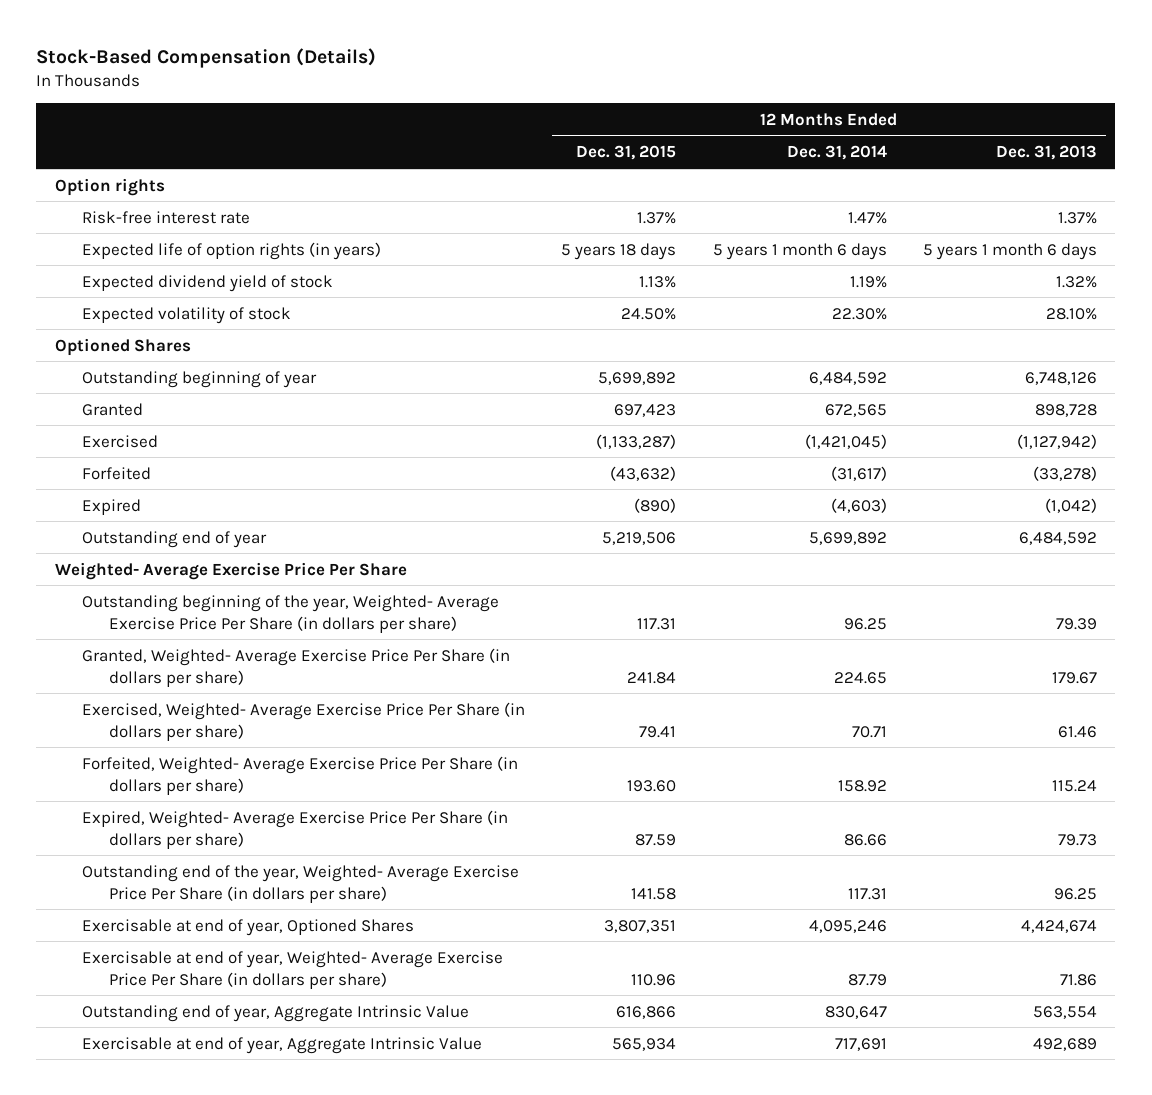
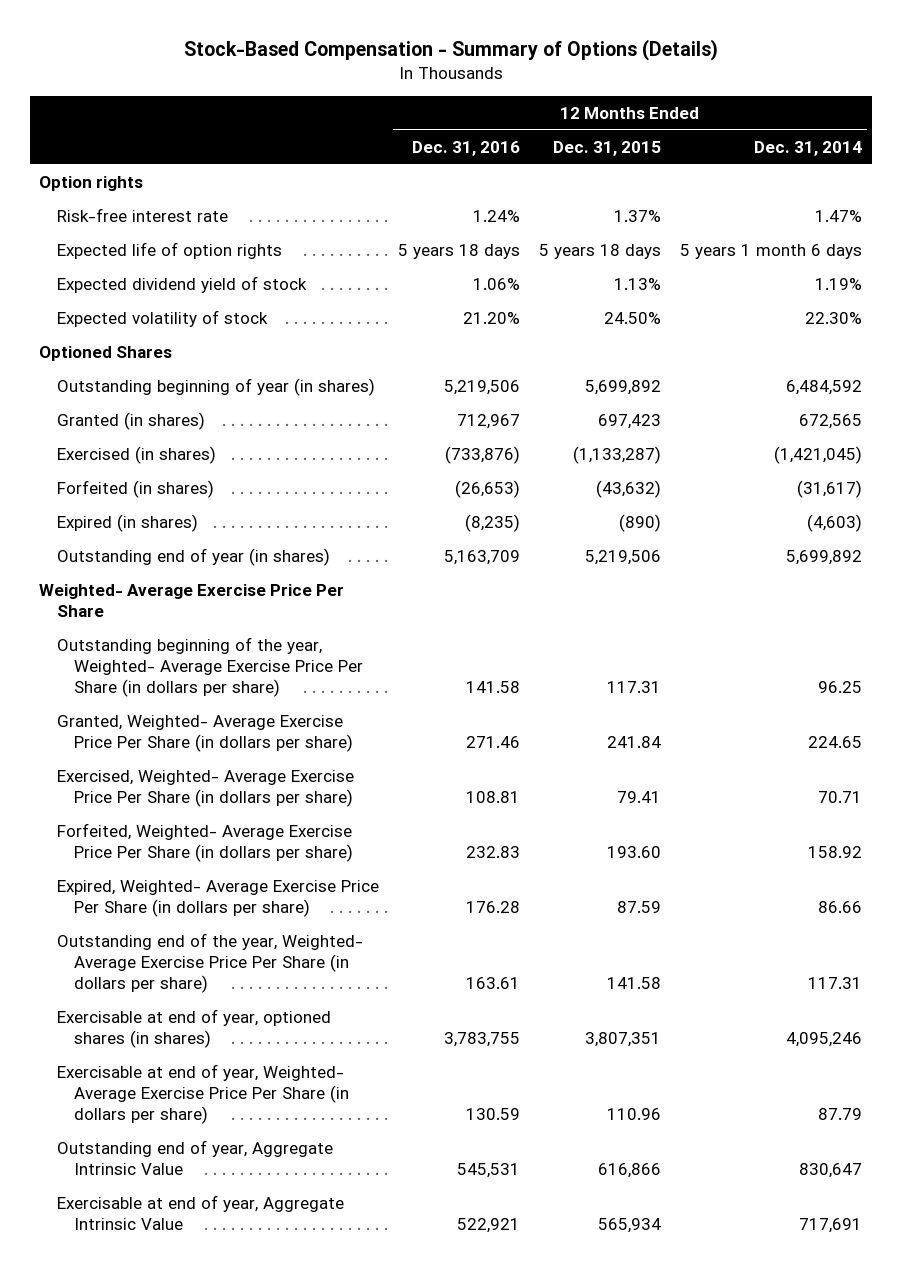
[36,48,377,69] Stock-Based Compensation (Details) -> [183,39,718,62] Stock-Based Compensation - Summary of Options (Details)
[996,145,1098,161] Dec. 31, 2013 -> none
none -> [411,140,520,156] Dec. 31, 2016
[81,241,381,260] Expected life of option rights (in years) -> [56,242,282,260] Expected life of option rights
[81,370,317,388] Outstanding beginning of year -> [56,378,375,397] Outstanding beginning of year (in shares)
[81,402,143,416] Granted -> [56,412,205,431] Granted (in shares)
[81,434,158,448] Exercised -> [56,446,216,465] Exercised (in shares)
[81,466,151,480] Forfeited -> [56,480,214,499] Forfeited (in shares)
[81,498,141,515] Expired -> [56,514,198,533] Expired (in shares)
[81,530,267,548] Outstanding end of year -> [56,548,330,567] Outstanding end of year (in shares)
[81,918,414,936] Exercisable at end of year, Optioned Shares -> [56,1009,331,1048] Exercisable at end of year, optioned shares (in shares)

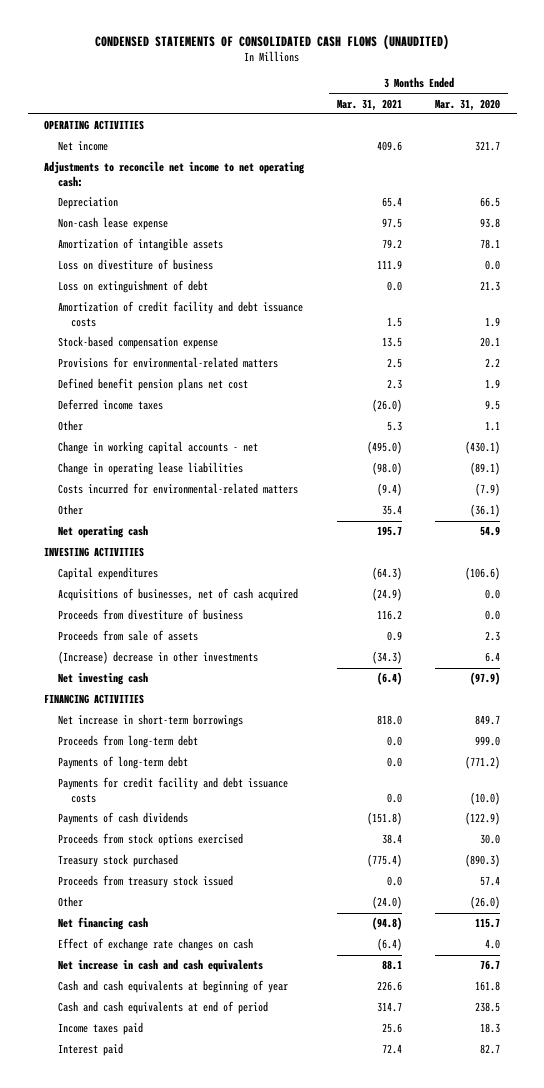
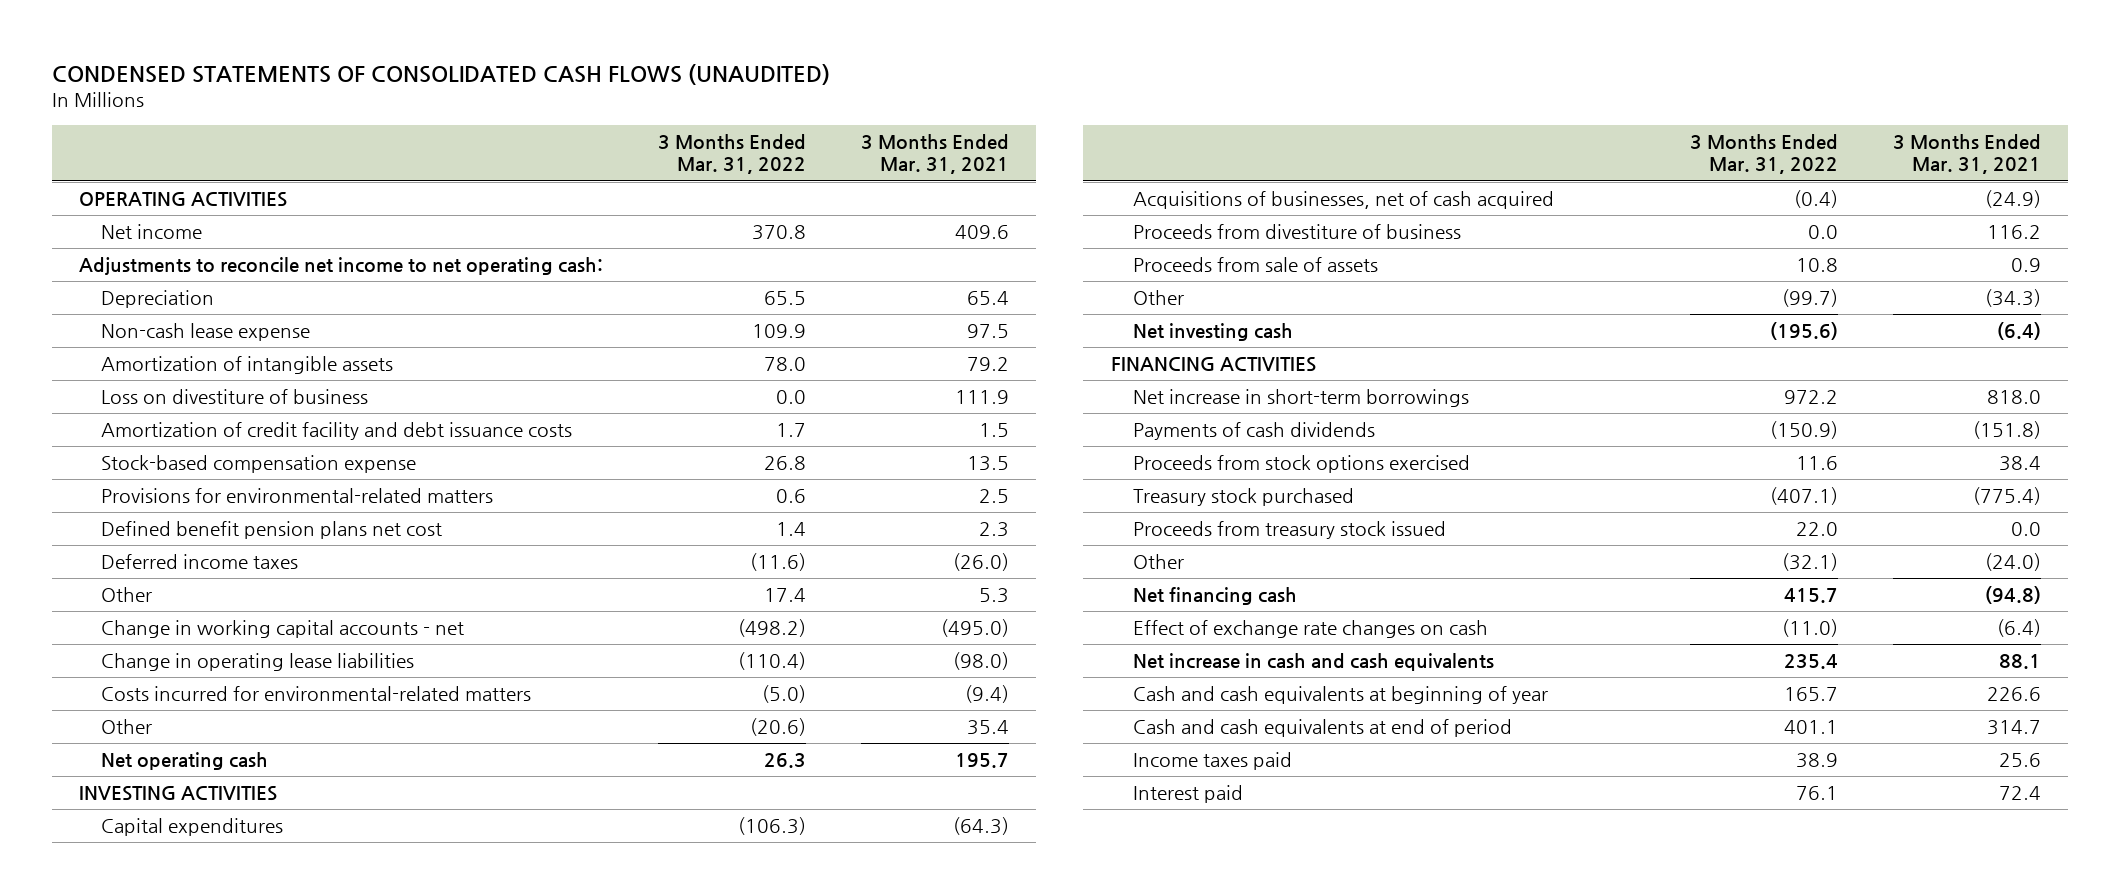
[435,98,501,111] Mar. 31, 2020 -> none
none -> [657,133,806,175] 3 Months Ended Mar. 31, 2022
[57,280,208,294] Loss on extinguishment of debt -> none
[57,651,258,665] (Increase) decrease in other investments -> [1132,290,1184,306] Other
[57,735,198,749] Proceeds from long-term debt -> none
[57,756,188,770] Payments of long-term debt -> none
[57,777,288,804] Payments for credit facility and debt issuance costs -> none

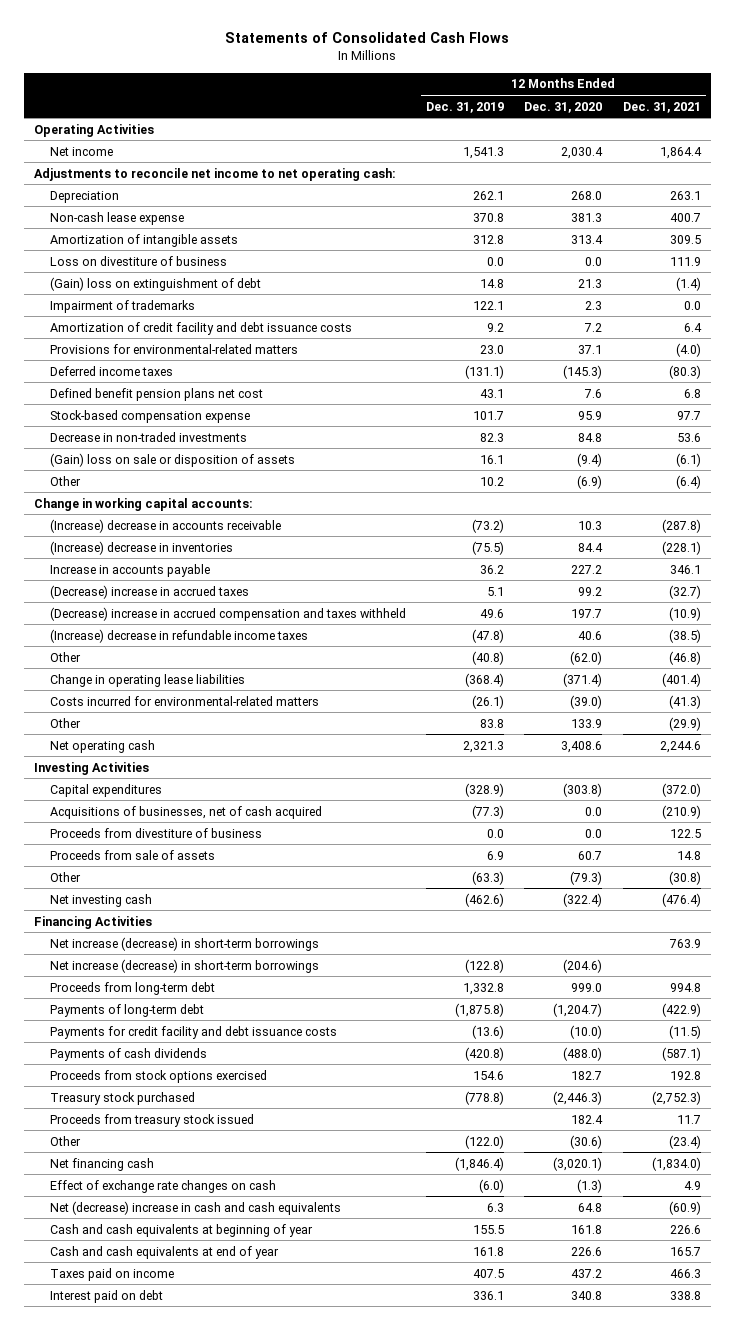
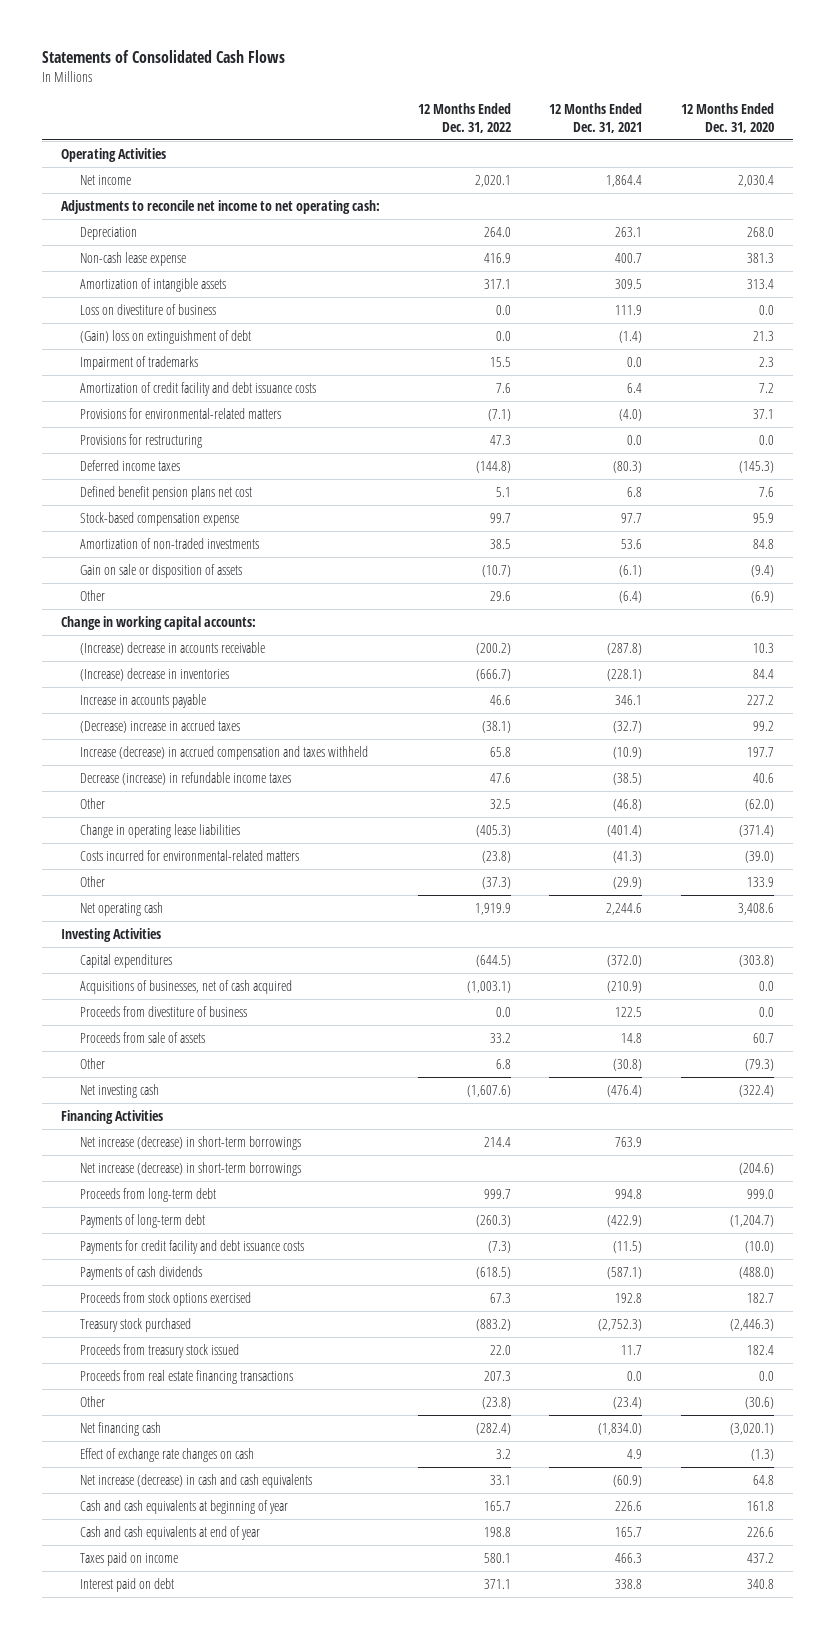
[426,101,505,113] Dec. 31, 2019 -> none
none -> [417,102,511,133] 12 Months Ended Dec. 31, 2022
none -> [80,434,203,449] Provisions for restructuring
[50,431,248,442] Decrease in non-traded investments -> [80,538,260,550] Amortization of non-traded investments
[50,452,296,467] (Gain) loss on sale or disposition of assets -> [80,564,243,579] Gain on sale or disposition of assets
[50,606,407,621] (Decrease) increase in accrued compensation and taxes withheld -> [80,746,369,761] Increase (decrease) in accrued compensation and taxes withheld
[50,628,309,643] (Increase) decrease in refundable income taxes -> [80,772,292,786] Decrease (increase) in refundable income taxes
none -> [80,1370,294,1385] Proceeds from real estate financing transactions
[50,1200,342,1215] Net (decrease) increase in cash and cash equivalents -> [80,1474,313,1489] Net increase (decrease) in cash and cash equivalents

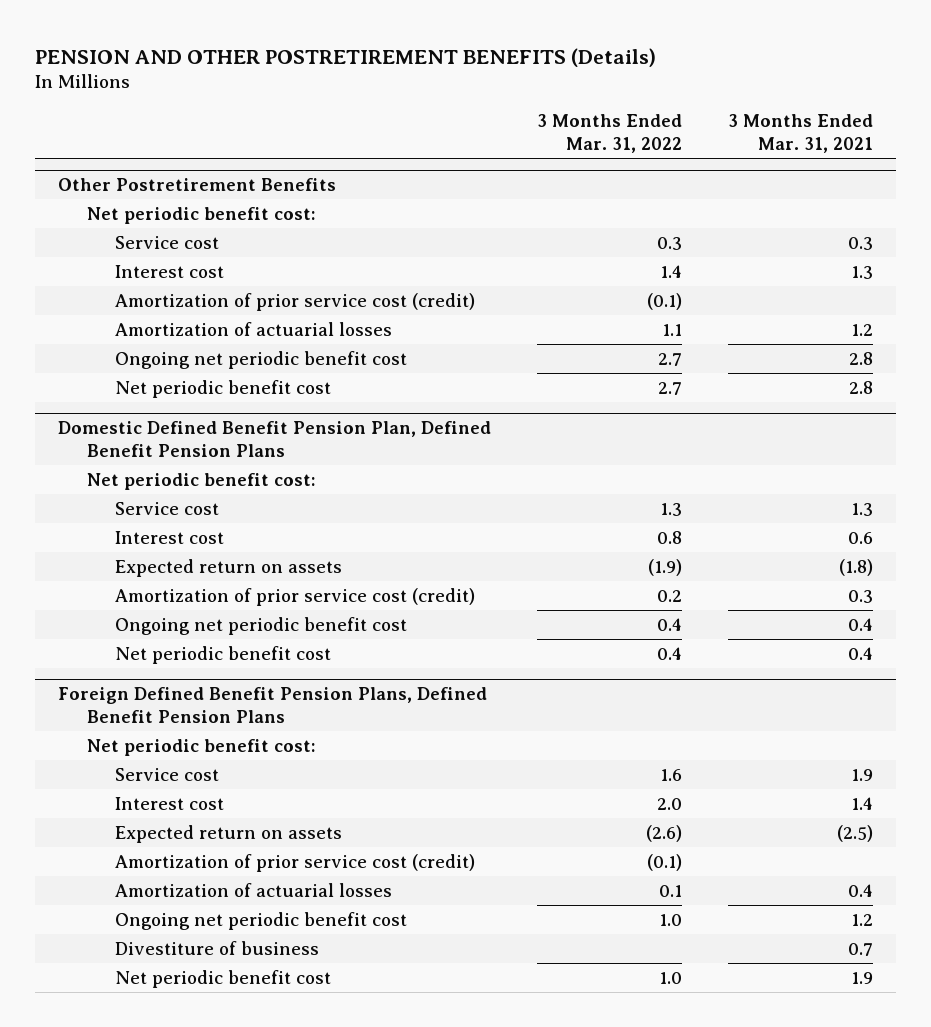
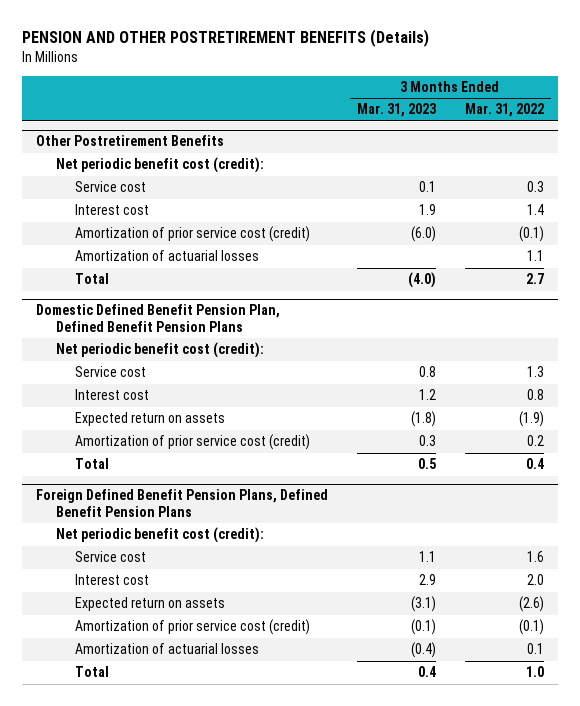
[727,114,873,154] 3 Months Ended Mar. 31, 2021 -> none
none -> [356,103,436,118] Mar. 31, 2023
[86,206,316,224] Net periodic benefit cost: -> [55,157,264,174] Net periodic benefit cost (credit):
[115,350,408,369] Ongoing net periodic benefit cost -> none
[115,379,332,398] Net periodic benefit cost -> [75,273,110,285] Total
[86,472,316,490] Net periodic benefit cost: -> [55,342,264,359] Net periodic benefit cost (credit):
[115,616,408,635] Ongoing net periodic benefit cost -> none
[115,645,332,664] Net periodic benefit cost -> [75,458,110,470] Total
[86,738,316,756] Net periodic benefit cost: -> [55,527,264,544] Net periodic benefit cost (credit):
[115,911,408,930] Ongoing net periodic benefit cost -> none
[115,940,320,955] Divestiture of business -> none
[115,969,332,988] Net periodic benefit cost -> [75,666,110,678] Total

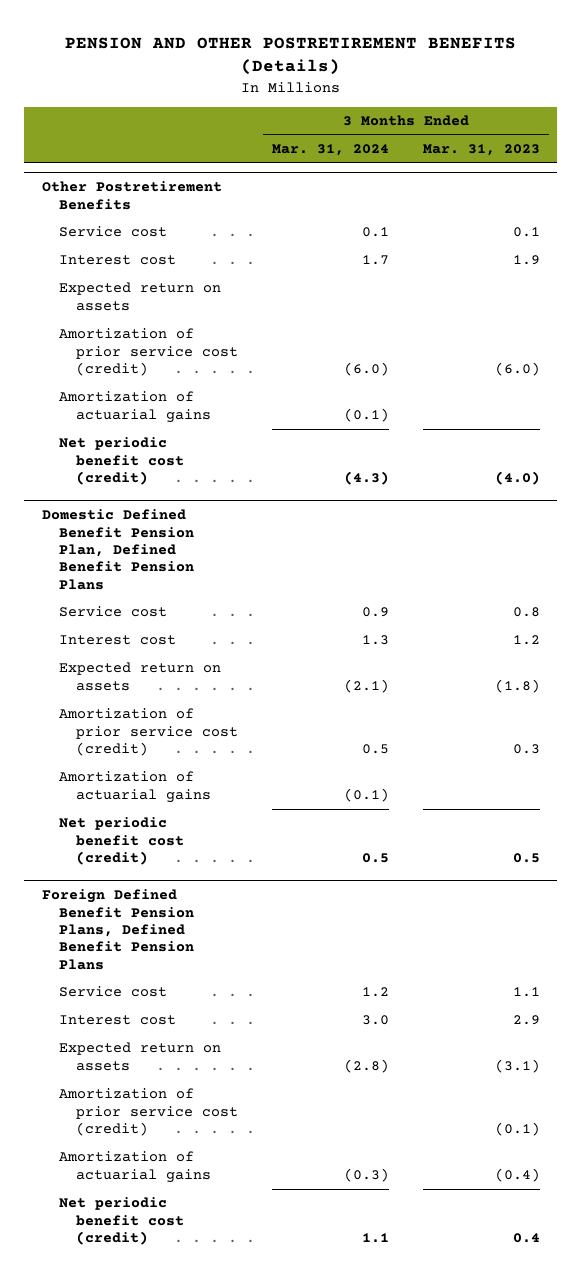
[464,103,544,118] Mar. 31, 2022 -> none
none -> [272,144,390,157] Mar. 31, 2024
[55,157,264,174] Net periodic benefit cost (credit): -> none
none -> [58,282,221,311] Expected return on assets
[75,250,260,262] Amortization of actuarial losses -> [58,391,211,423] Amortization of actuarial gains
[75,273,110,285] Total -> [58,437,184,486] Net periodic benefit cost (credit)
[55,342,264,359] Net periodic benefit cost (credit): -> none
none -> [58,771,211,803] Amortization of actuarial gains
[75,458,110,470] Total -> [58,817,184,866] Net periodic benefit cost (credit)
[55,527,264,544] Net periodic benefit cost (credit): -> none
[75,643,260,655] Amortization of actuarial losses -> [58,1151,211,1183] Amortization of actuarial gains
[75,666,110,678] Total -> [58,1197,184,1246] Net periodic benefit cost (credit)

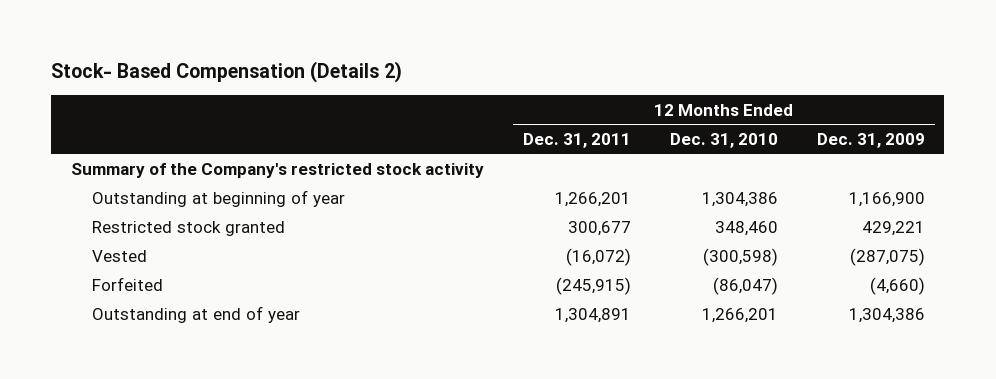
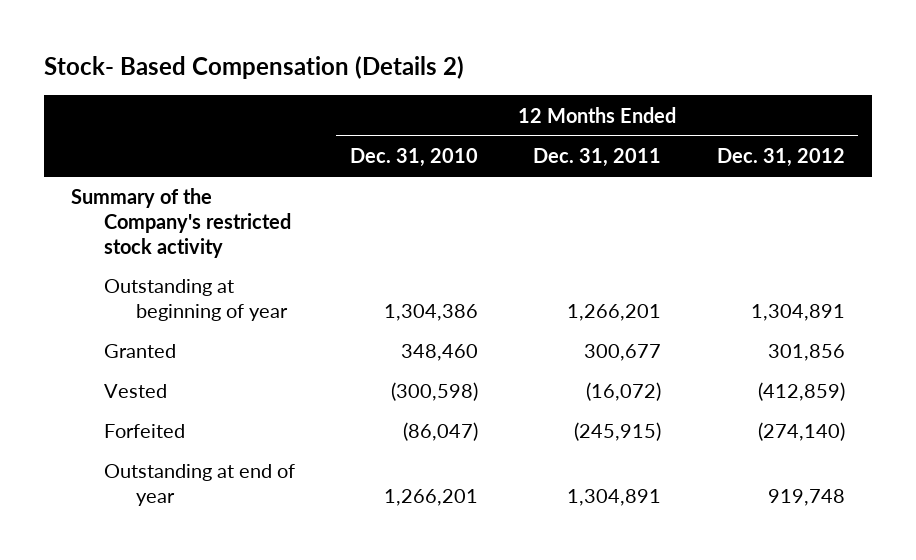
[816,132,925,148] Dec. 31, 2009 -> none
none -> [716,148,845,168] Dec. 31, 2012
[92,220,286,236] Restricted stock granted -> [103,344,176,359] Granted

